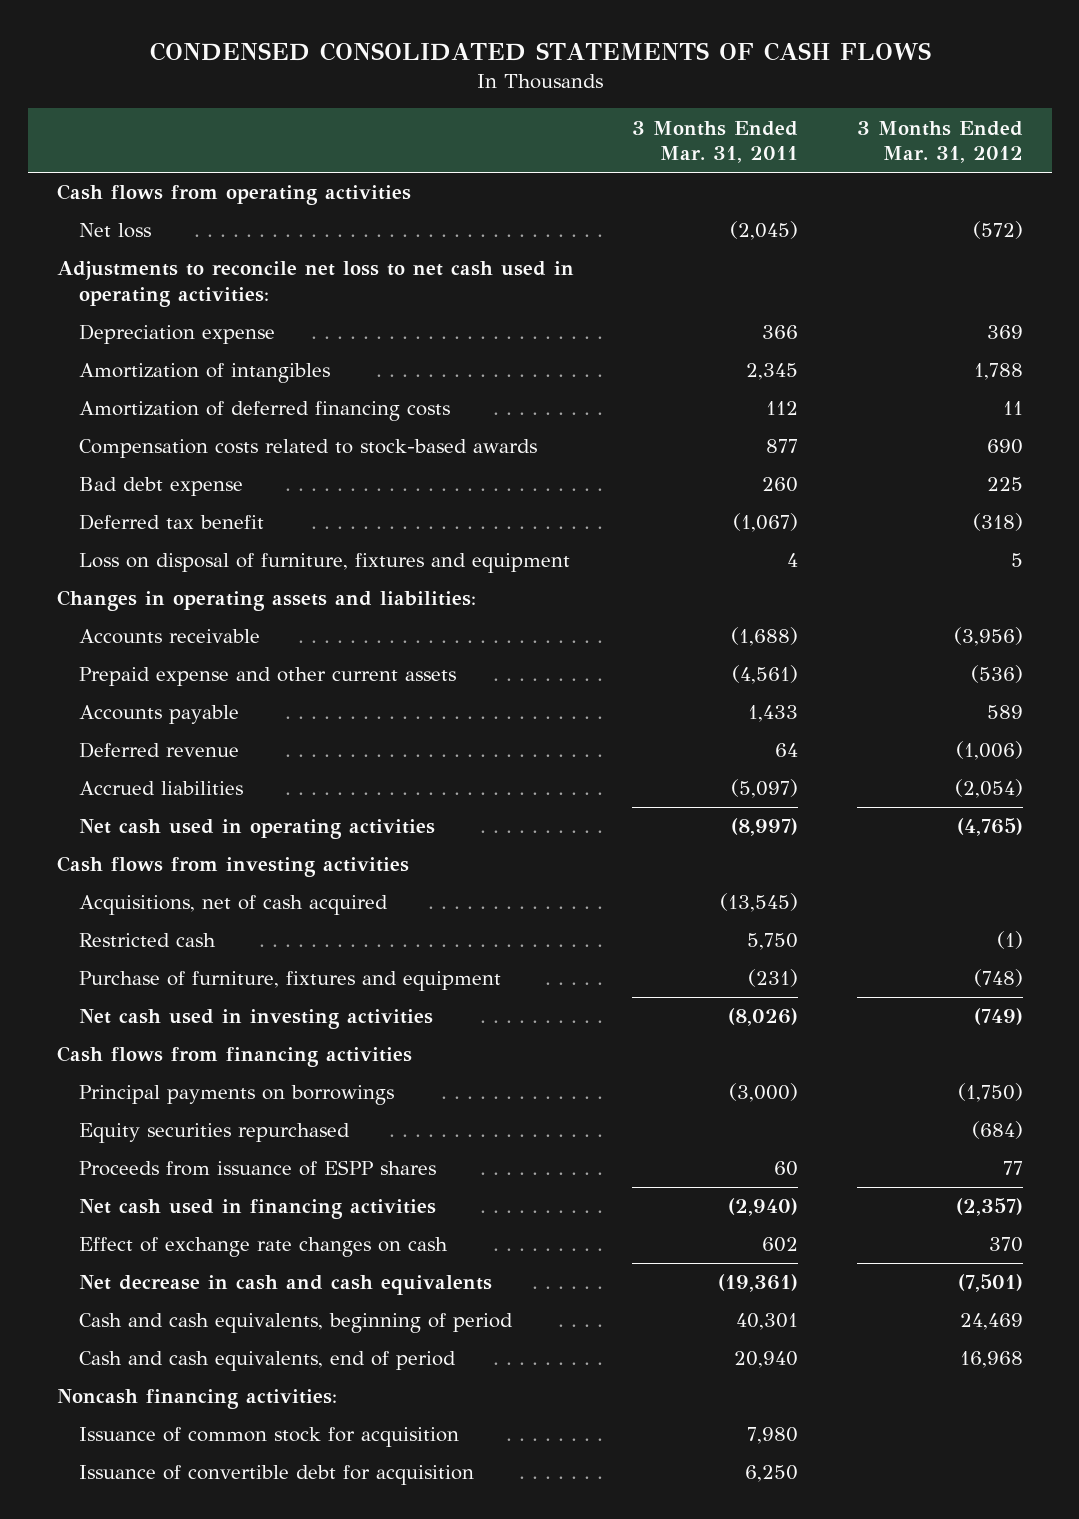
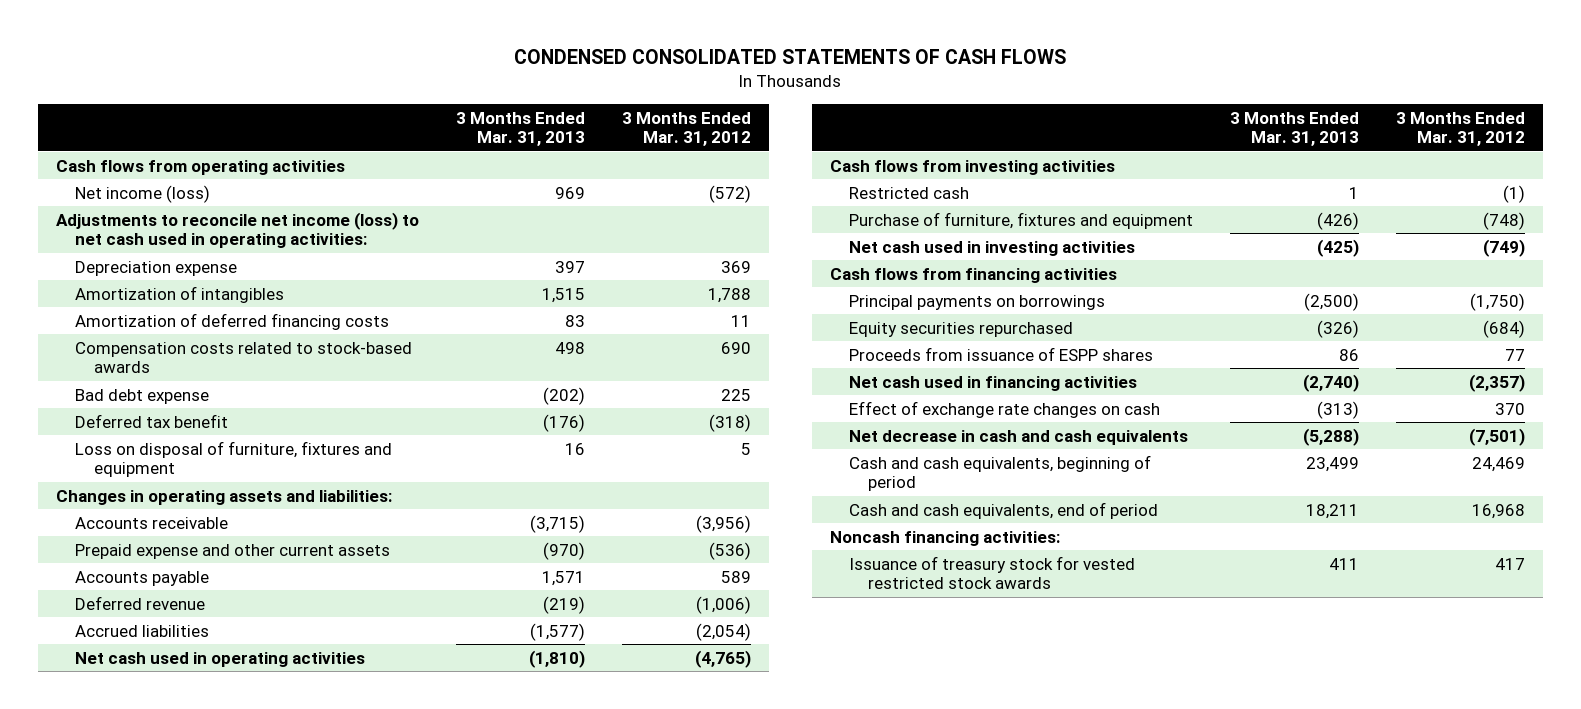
[632,120,799,164] 3 Months Ended Mar. 31, 2011 -> none
none -> [456,111,586,147] 3 Months Ended Mar. 31, 2013
[78,223,151,239] Net loss -> [75,184,211,203] Net income (loss)
[56,261,574,307] Adjustments to reconcile net loss to net cash used in operating activities: -> [56,211,420,249] Adjustments to reconcile net income (loss) to net cash used in operating activities:
[78,895,388,916] Acquisitions, net of cash acquired -> none
[78,1427,459,1448] Issuance of common stock for acquisition -> none
[78,1465,474,1486] Issuance of convertible debt for acquisition -> none
none -> [849,555,1136,590] Issuance of treasury stock for vested restricted stock awards

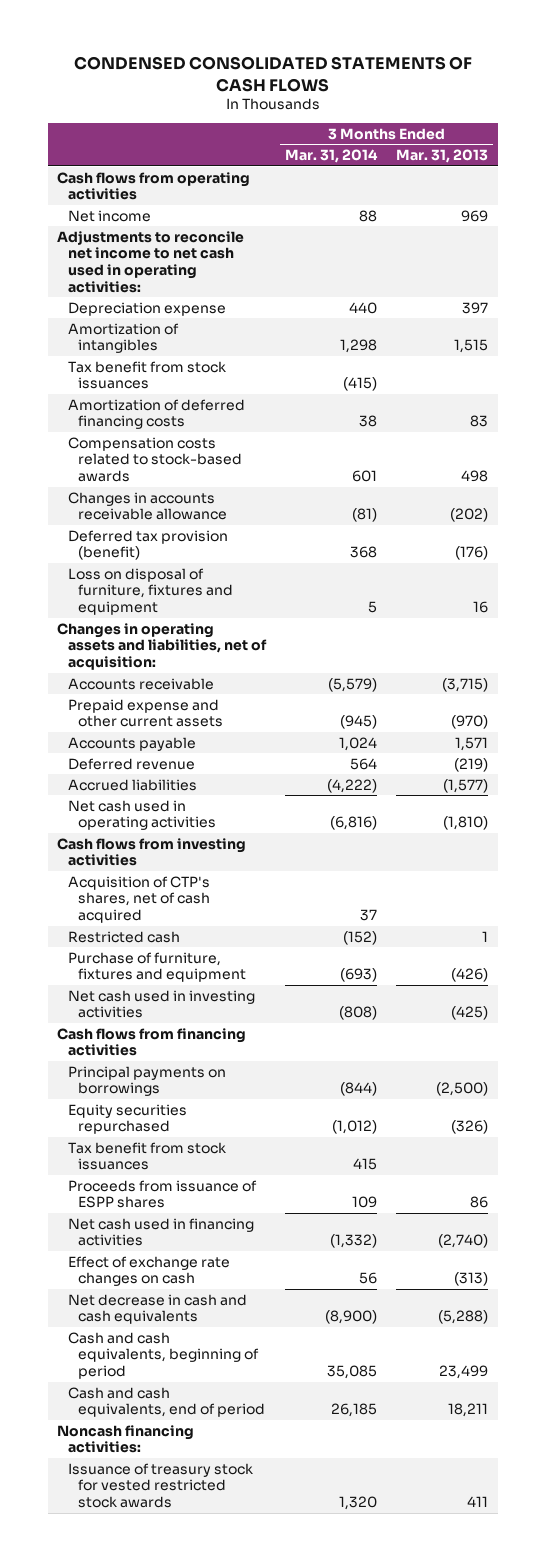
[621,111,751,147] 3 Months Ended Mar. 31, 2012 -> none
none -> [285,149,379,164] Mar. 31, 2014
[75,184,211,203] Net income (loss) -> [67,209,151,222] Net income
[56,211,420,249] Adjustments to reconcile net income (loss) to net cash used in operating activities: -> [57,230,245,293] Adjustments to reconcile net income to net cash used in operating activities:
none -> [67,360,226,390] Tax benefit from stock issuances
[75,388,210,404] Bad debt expense -> [67,491,228,521] Changes in accounts receivable allowance
[75,413,229,428] Deferred tax benefit -> [67,529,228,561] Deferred tax provision (benefit)
[56,489,393,505] Changes in operating assets and liabilities: -> [57,622,267,670] Changes in operating assets and liabilities, net of acquisition:
none -> [67,875,211,923] Acquisition of CTP's shares, net of cash acquired
none -> [67,1141,226,1171] Tax benefit from stock issuances

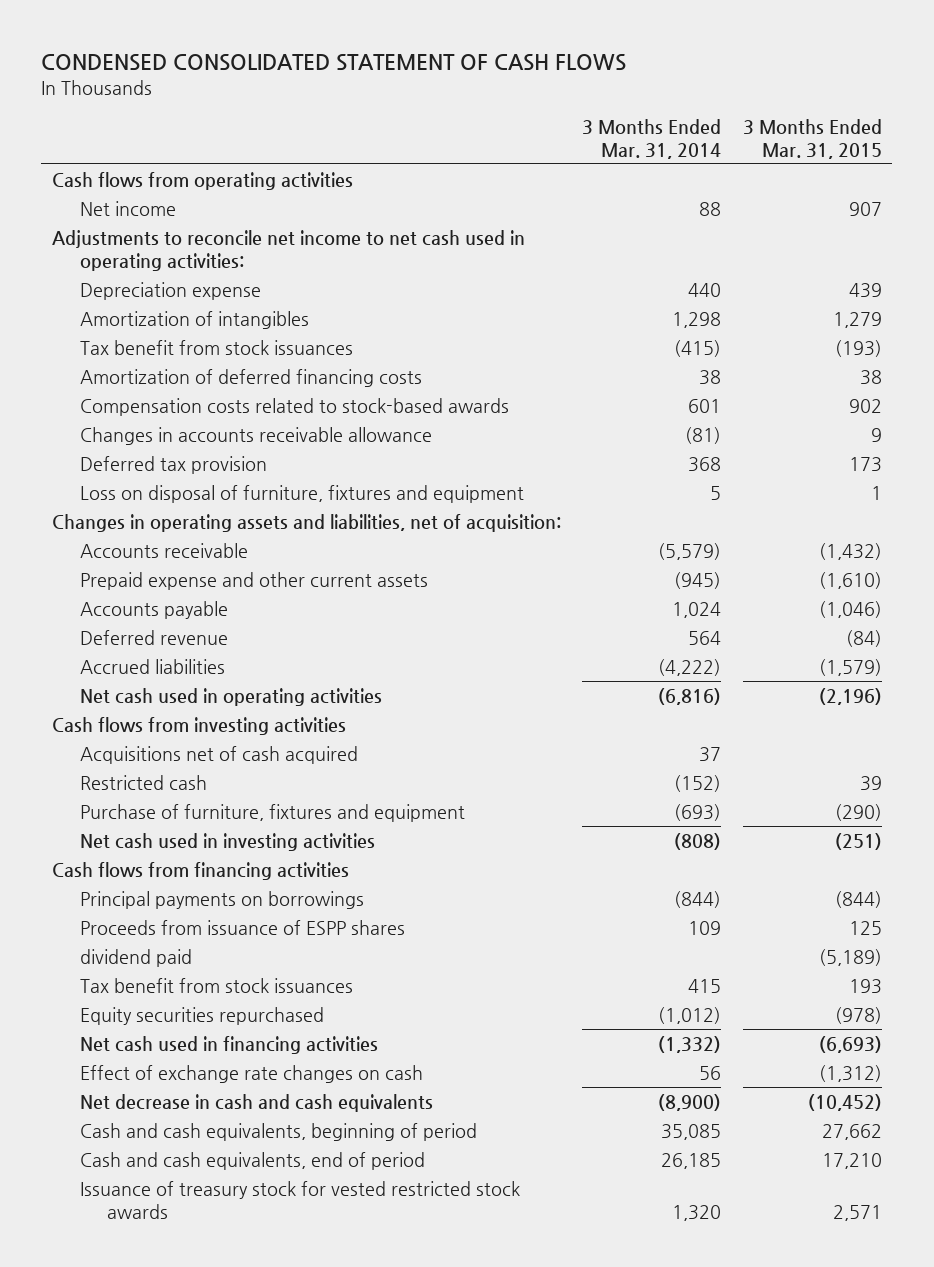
[73,56,472,92] CONDENSED CONSOLIDATED STATEMENTS OF CASH FLOWS -> [41,54,627,72] CONDENSED CONSOLIDATED STATEMENT OF CASH FLOWS
[396,149,489,164] Mar. 31, 2013 -> none
none -> [742,118,882,159] 3 Months Ended Mar. 31, 2015
[67,529,228,561] Deferred tax provision (benefit) -> [79,455,267,474] Deferred tax provision
[67,875,211,923] Acquisition of CTP's shares, net of cash acquired -> [79,745,358,764] Acquisitions net of cash acquired
none -> [79,948,192,967] dividend paid
[67,1141,226,1171] Tax benefit from stock issuances -> [79,977,353,993] Tax benefit from stock issuances
[67,1103,187,1135] Equity securities repurchased -> [79,1006,324,1025] Equity securities repurchased
[57,1424,195,1454] Noncash financing activities: -> none

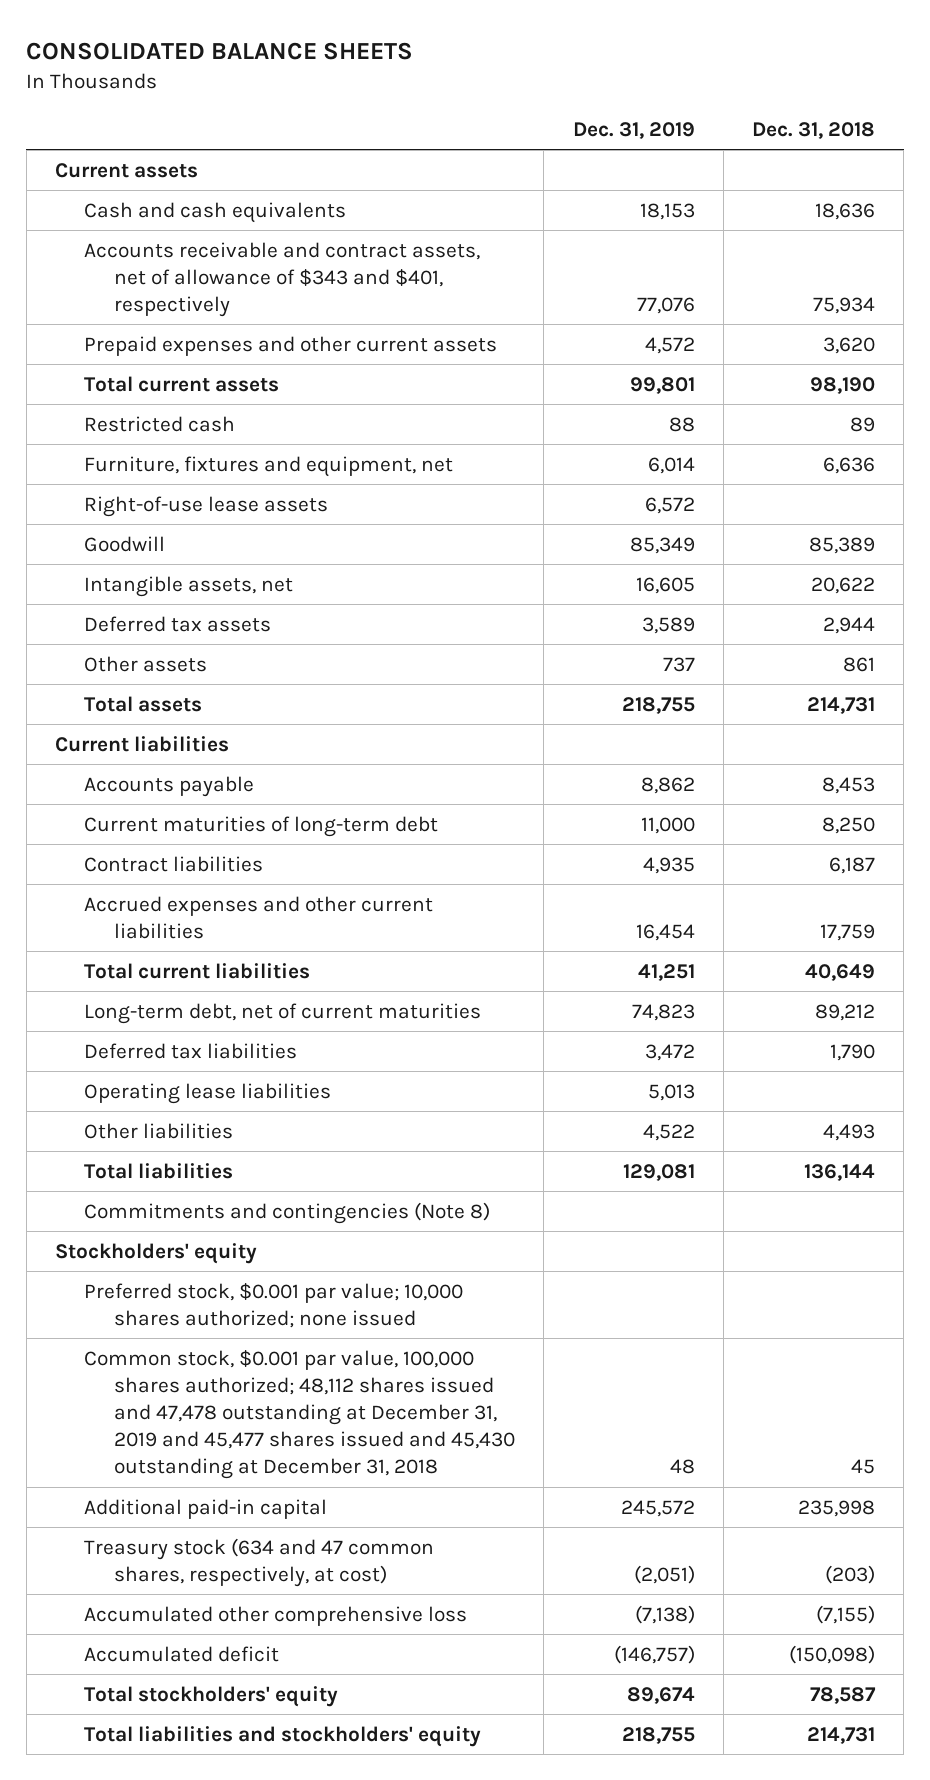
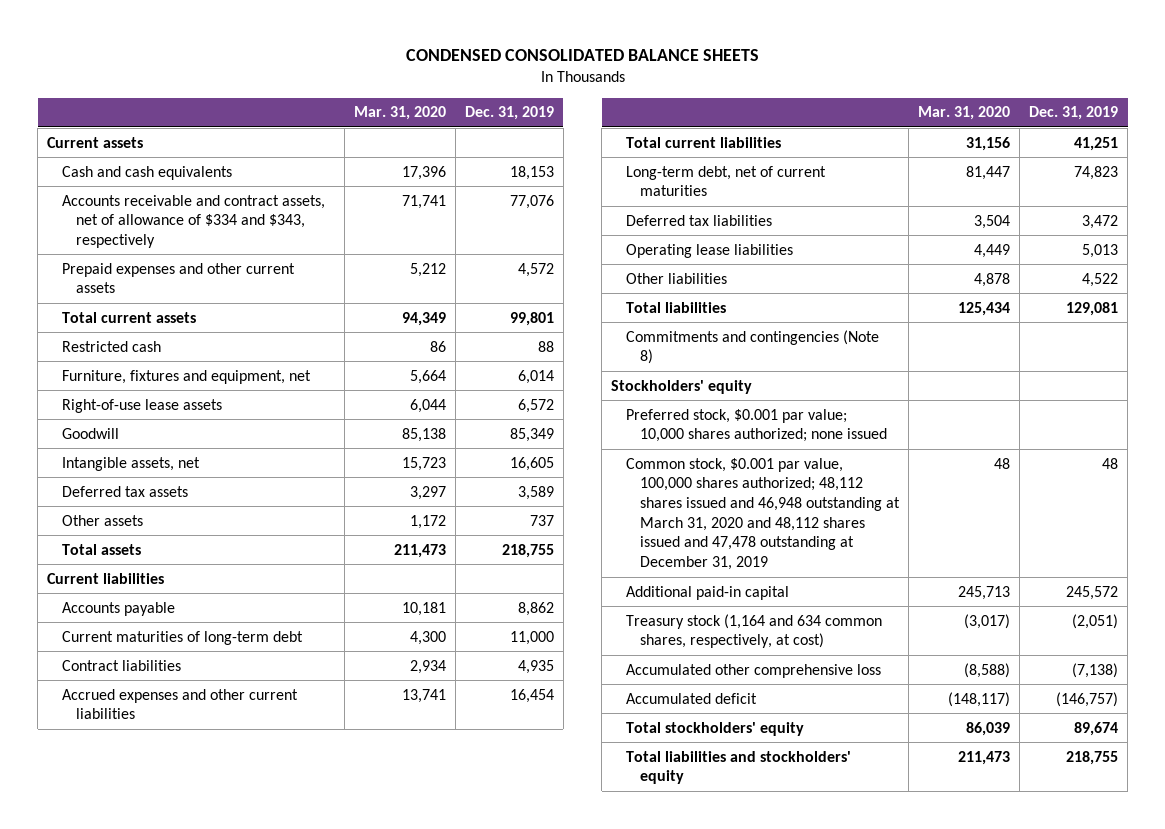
[26,42,414,61] CONSOLIDATED BALANCE SHEETS -> [405,49,759,62] CONDENSED CONSOLIDATED BALANCE SHEETS
[751,121,875,139] Dec. 31, 2018 -> none
none -> [354,106,447,121] Mar. 31, 2020
[84,241,481,318] Accounts receivable and contract assets, net of allowance of $343 and $401, respectively -> [61,194,325,248] Accounts receivable and contract assets, net of allowance of $334 and $343, respectively
[84,1349,516,1480] Common stock, $0.001 par value, 100,000 shares authorized; 48,112 shares issued and 47,478 outstanding at December 31, 2019 and 45,477 shares issued and 45,430 outstanding at December 31, 2018 -> [625,457,901,571] Common stock, $0.001 par value, 100,000 shares authorized; 48,112 shares issued and 46,948 outstanding at March 31, 2020 and 48,112 shares issued and 47,478 outstanding at December 31, 2019
[84,1537,435,1587] Treasury stock (634 and 47 common shares, respectively, at cost) -> [625,613,882,649] Treasury stock (1,164 and 634 common shares, respectively, at cost)

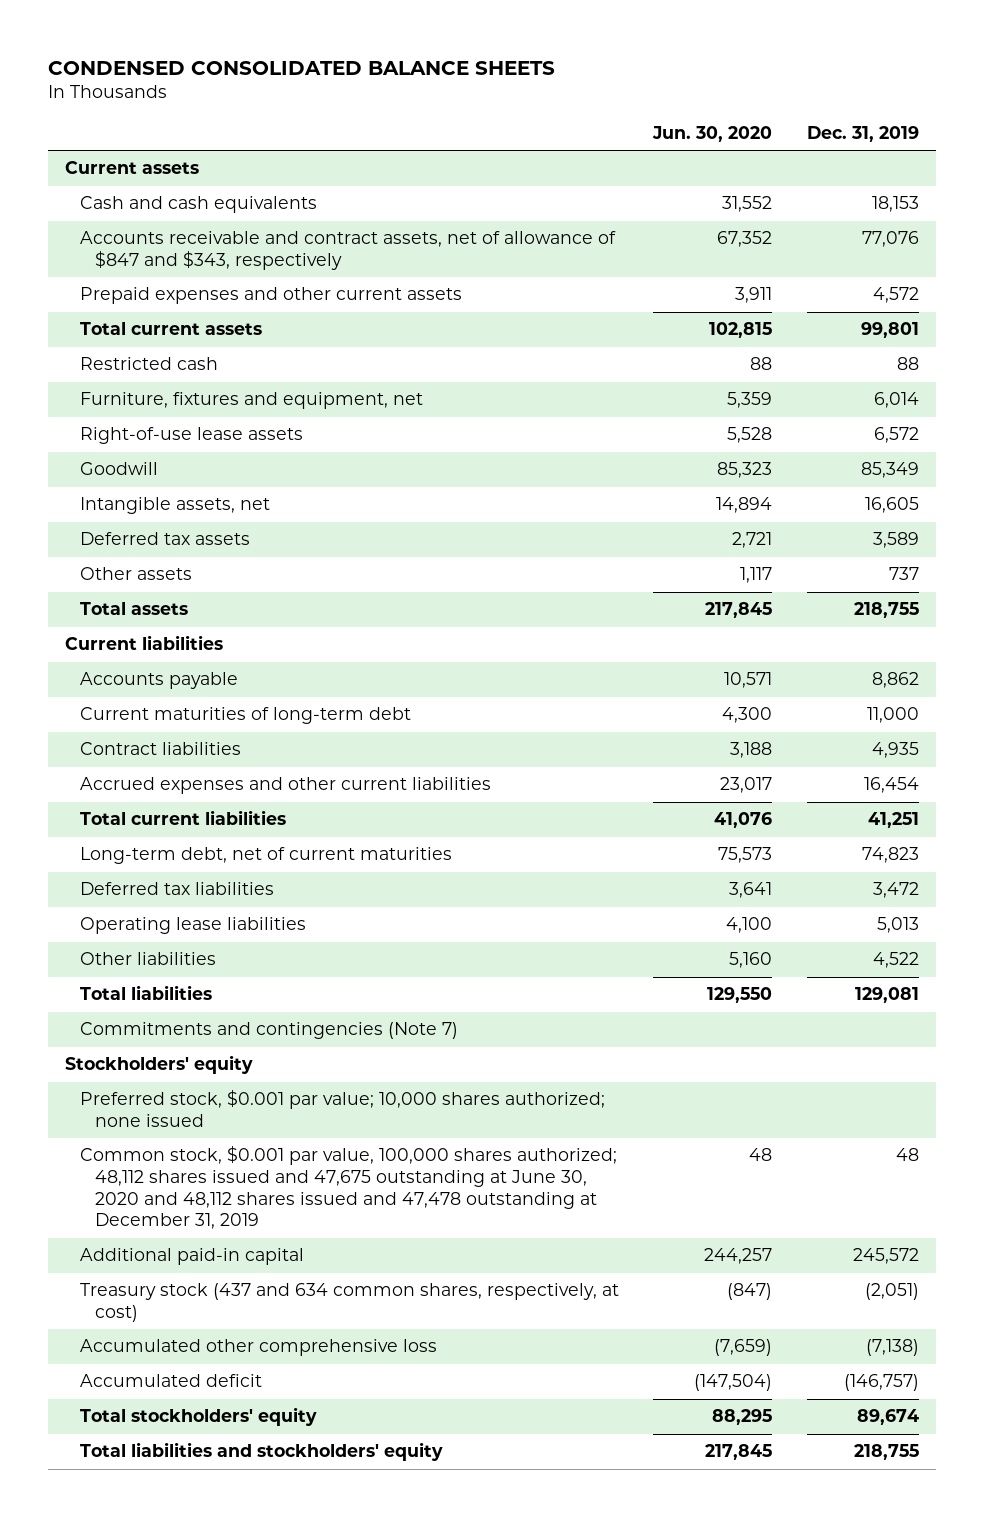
[354,106,447,121] Mar. 31, 2020 -> none
none -> [652,125,773,142] Jun. 30, 2020
[61,194,325,248] Accounts receivable and contract assets, net of allowance of $334 and $343, respectively -> [79,231,616,271] Accounts receivable and contract assets, net of allowance of $847 and $343, respectively
[625,329,879,365] Commitments and contingencies (Note 8) -> [79,1022,458,1040] Commitments and contingencies (Note 7)
[625,457,901,571] Common stock, $0.001 par value, 100,000 shares authorized; 48,112 shares issued and 46,948 outstanding at March 31, 2020 and 48,112 shares issued and 47,478 outstanding at December 31, 2019 -> [79,1146,617,1230] Common stock, $0.001 par value, 100,000 shares authorized; 48,112 shares issued and 47,675 outstanding at June 30, 2020 and 48,112 shares issued and 47,478 outstanding at December 31, 2019
[625,613,882,649] Treasury stock (1,164 and 634 common shares, respectively, at cost) -> [79,1283,619,1323] Treasury stock (437 and 634 common shares, respectively, at cost)

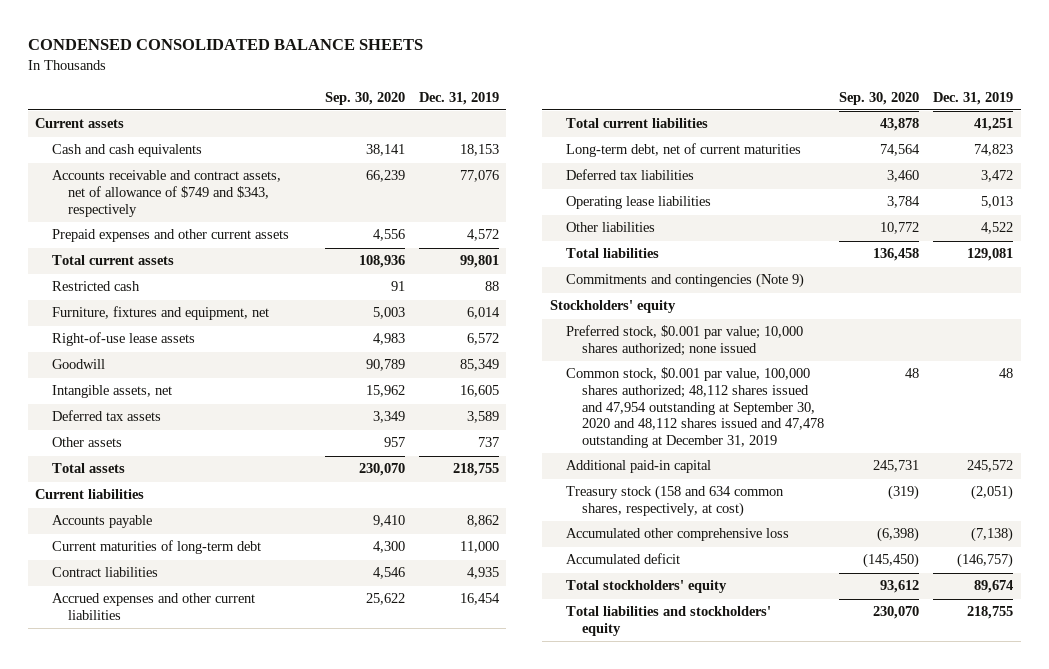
[652,125,773,142] Jun. 30, 2020 -> none
none -> [324,91,405,105] Sep. 30, 2020
[79,231,616,271] Accounts receivable and contract assets, net of allowance of $847 and $343, respectively -> [51,170,281,217] Accounts receivable and contract assets, net of allowance of $749 and $343, respectively
[79,1022,458,1040] Commitments and contingencies (Note 7) -> [565,273,804,289] Commitments and contingencies (Note 9)
[79,1146,617,1230] Common stock, $0.001 par value, 100,000 shares authorized; 48,112 shares issued and 47,675 outstanding at June 30, 2020 and 48,112 shares issued and 47,478 outstanding at December 31, 2019 -> [565,367,825,449] Common stock, $0.001 par value, 100,000 shares authorized; 48,112 shares issued and 47,954 outstanding at September 30, 2020 and 48,112 shares issued and 47,478 outstanding at December 31, 2019
[79,1283,619,1323] Treasury stock (437 and 634 common shares, respectively, at cost) -> [565,485,784,518] Treasury stock (158 and 634 common shares, respectively, at cost)

